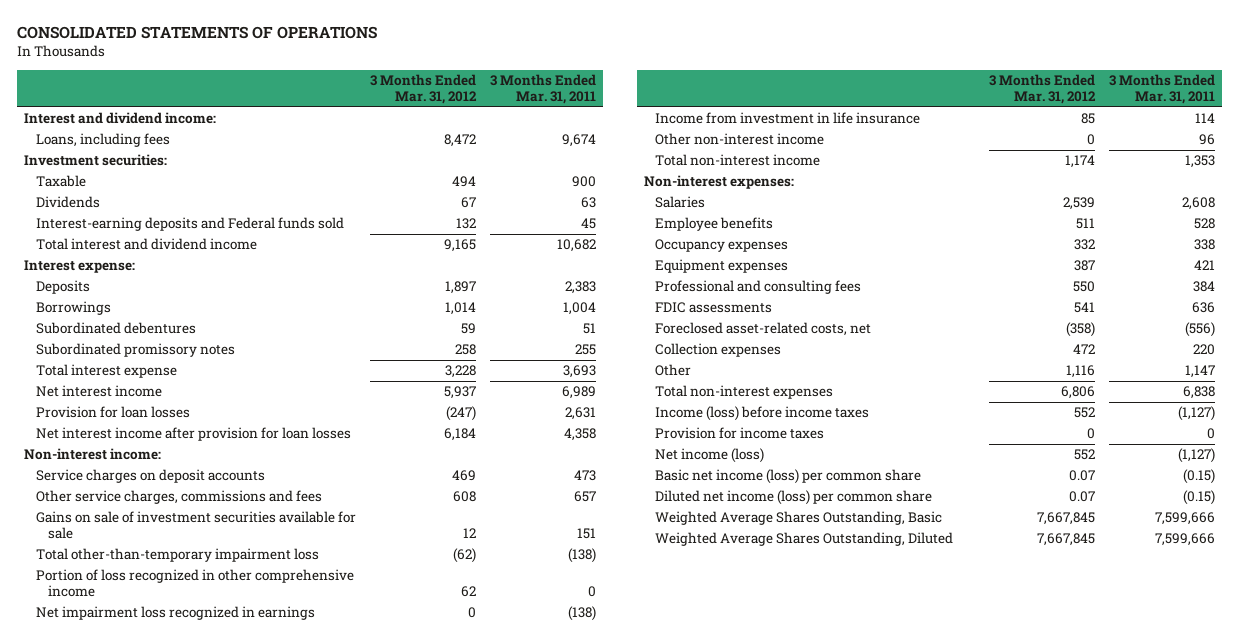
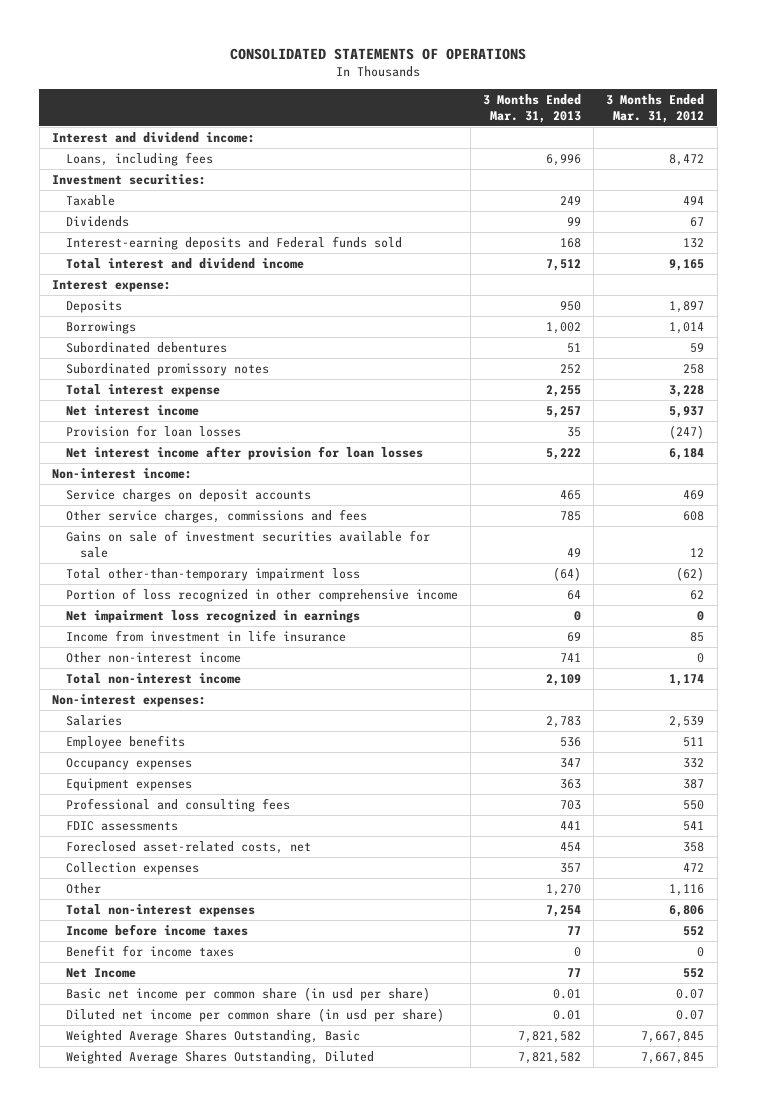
[489,74,596,105] 3 Months Ended Mar. 31, 2011 -> none
none -> [483,93,582,123] 3 Months Ended Mar. 31, 2013
[1066,322,1096,338] (358) -> [683,841,705,852] 358
[655,406,870,422] Income (loss) before income taxes -> [66,923,249,936] Income before income taxes
[655,427,825,440] Provision for income taxes -> [66,944,235,957] Benefit for income taxes
[655,448,765,464] Net income (loss) -> [66,967,137,978] Net Income
[655,469,922,485] Basic net income (loss) per common share -> [66,986,431,1001] Basic net income per common share (in usd per share)
[655,490,933,506] Diluted net income (loss) per common share -> [66,1007,445,1022] Diluted net income per common share (in usd per share)

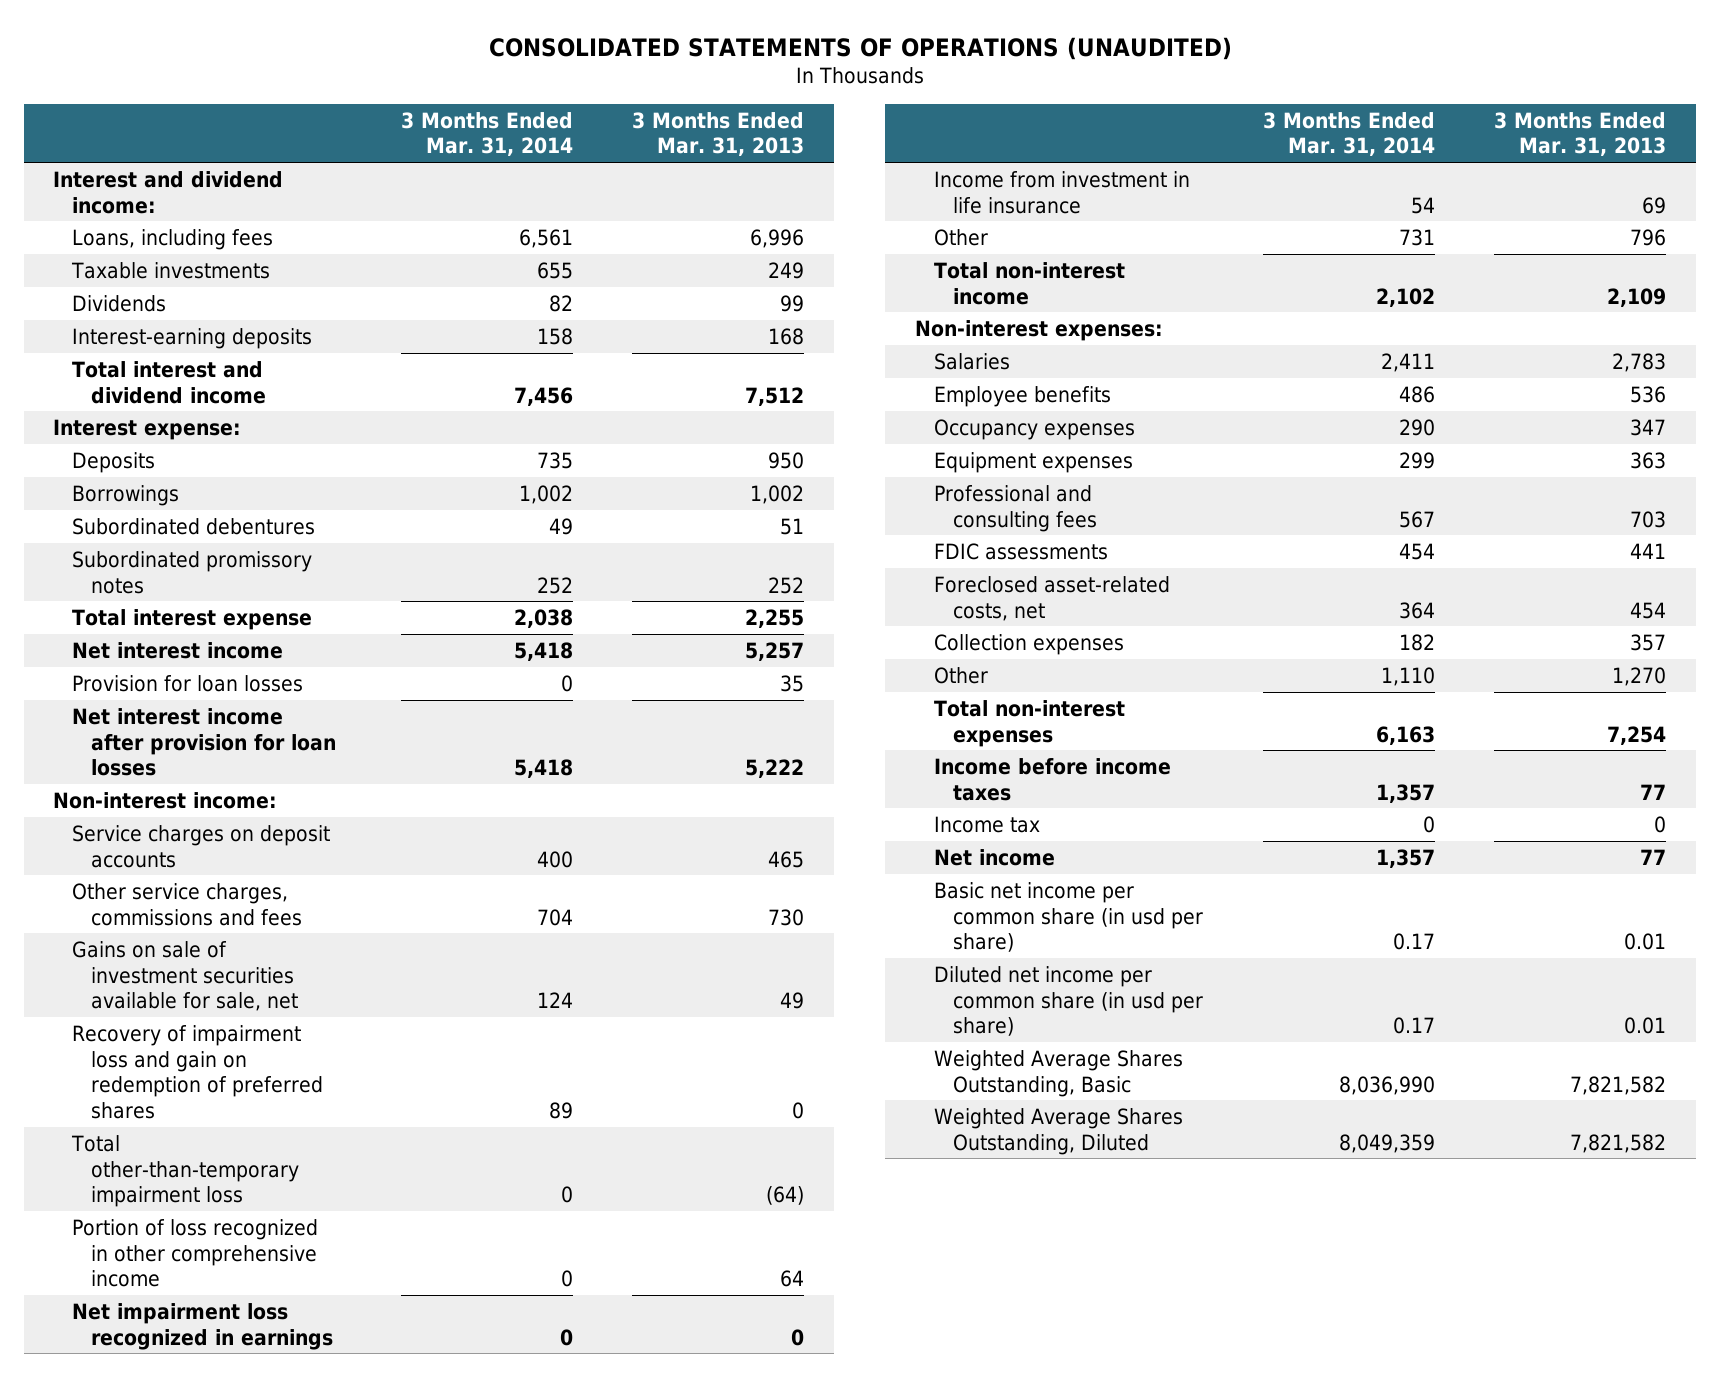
[230,48,527,61] CONSOLIDATED STATEMENTS OF OPERATIONS -> [488,36,1232,60] CONSOLIDATED STATEMENTS OF OPERATIONS (UNAUDITED)
[606,93,705,123] 3 Months Ended Mar. 31, 2012 -> none
none -> [400,111,573,157] 3 Months Ended Mar. 31, 2014
[52,173,207,185] Investment securities: -> none
[66,194,116,206] Taxable -> [71,261,271,279] Taxable investments
[66,235,403,250] Interest-earning deposits and Federal funds sold -> [72,327,313,349] Interest-earning deposits
[560,510,582,521] 785 -> [768,908,805,926] 730
[66,529,431,559] Gains on sale of investment securities available for sale -> [72,940,299,1012] Gains on sale of investment securities available for sale, net
none -> [72,1024,324,1120] Recovery of impairment loss and gain on redemption of preferred shares
[66,651,242,663] Other non-interest income -> [934,228,989,246] Other
[560,652,582,662] 741 -> [1630,228,1667,246] 796
[66,944,235,957] Benefit for income taxes -> [934,815,1041,833] Income tax
[66,967,137,978] Net Income -> [934,848,1056,866] Net income

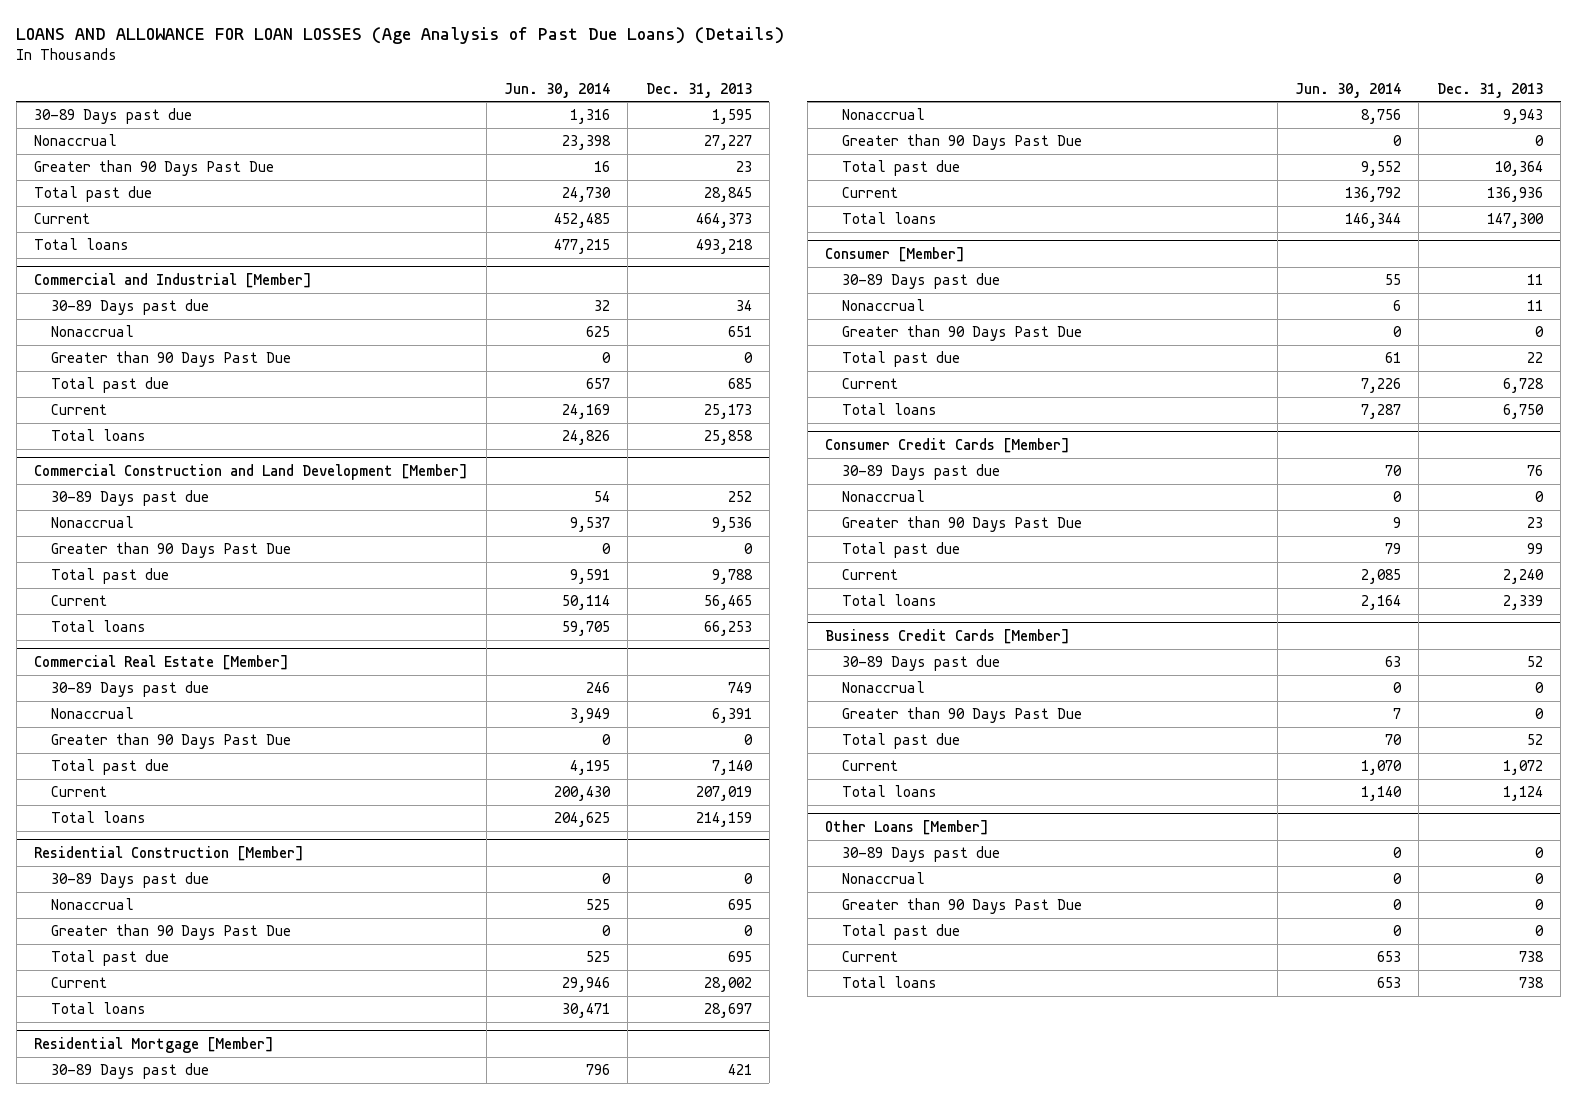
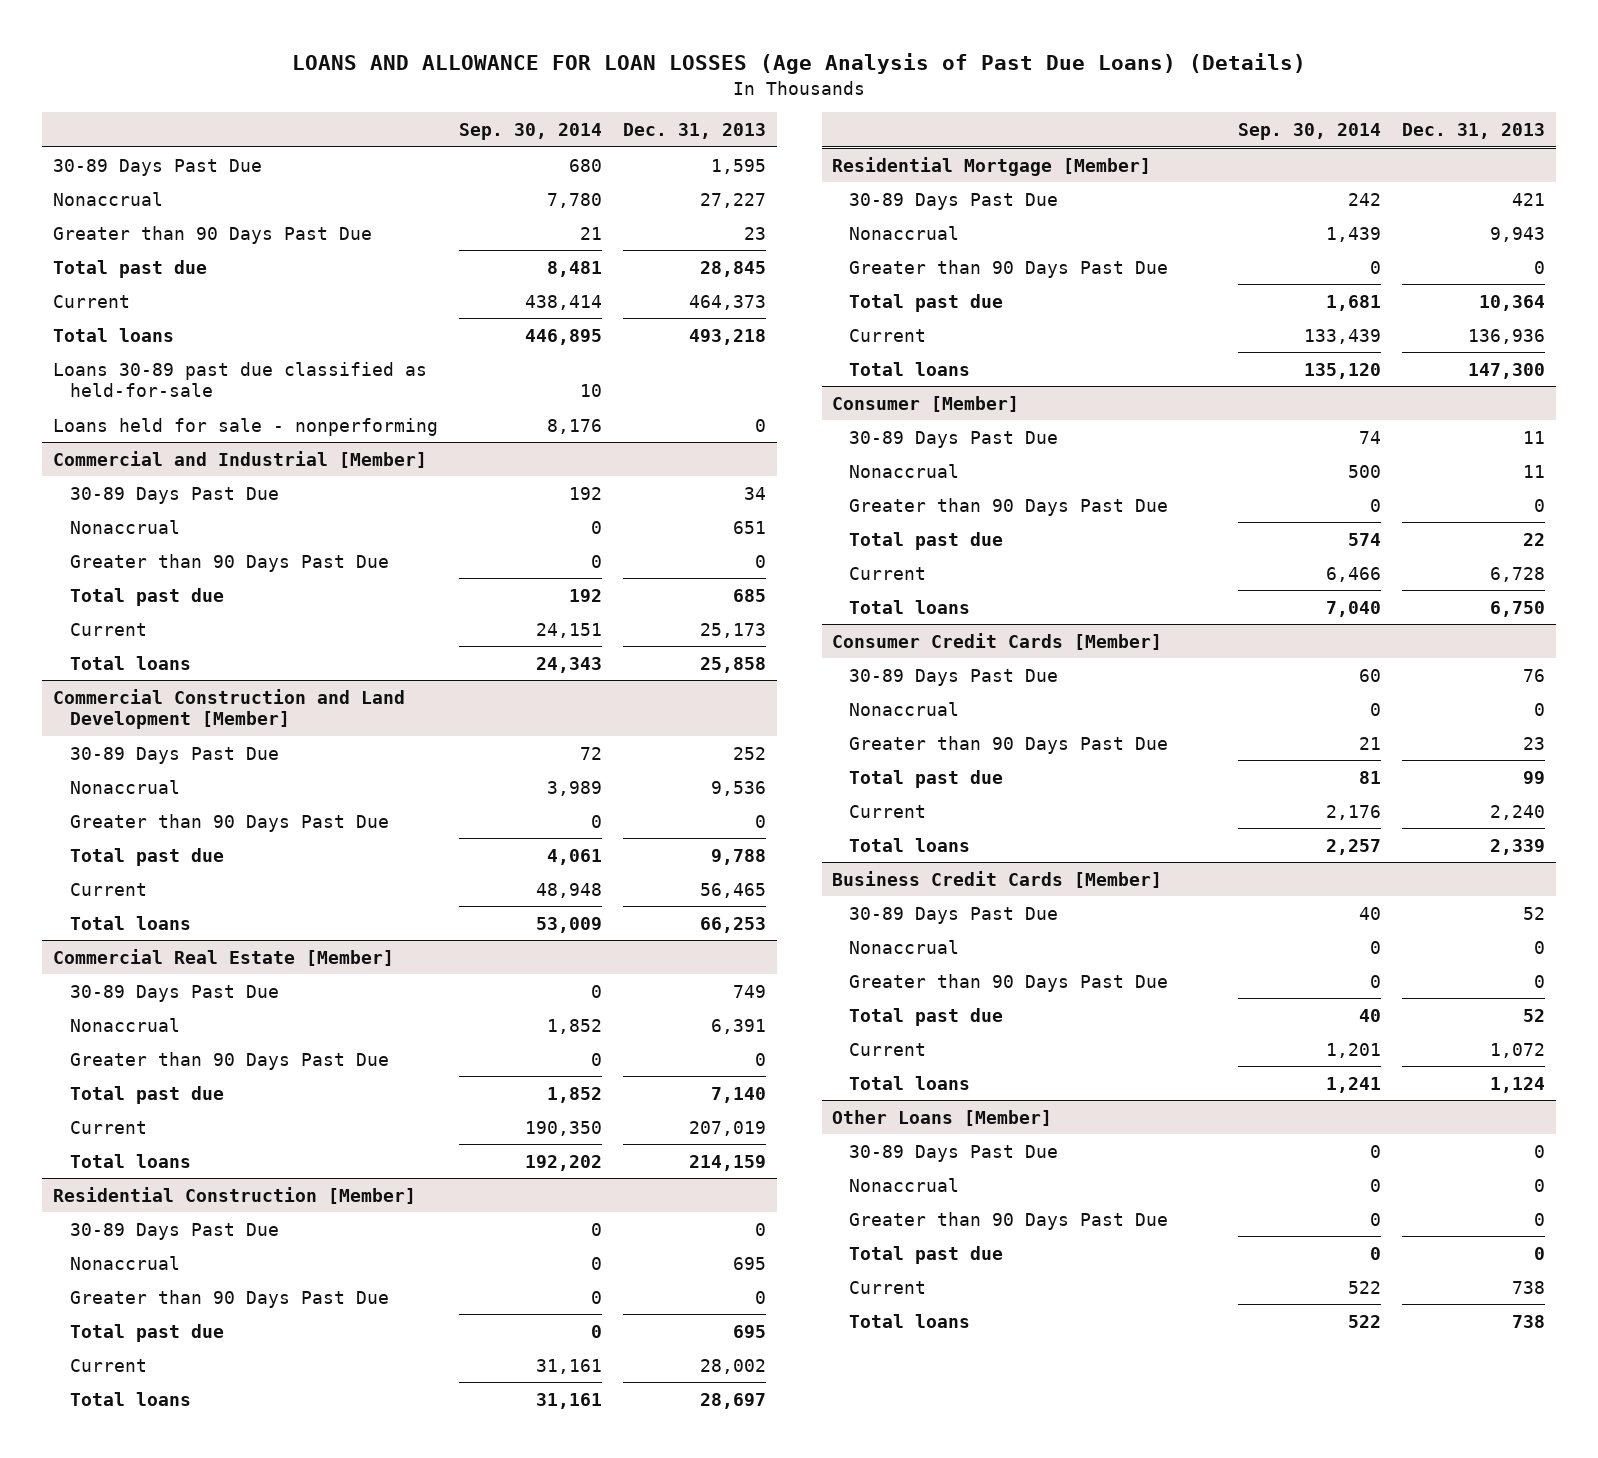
[503,82,610,98] Jun. 30, 2014 -> none
none -> [459,123,603,141] Sep. 30, 2014
[34,108,193,125] 30-89 Days past due -> [53,158,263,176] 30-89 Days Past Due
none -> [53,361,428,398] Loans 30-89 past due classified as held-for-sale
none -> [53,417,439,436] Loans held for sale - nonperforming
[50,299,209,316] 30-89 Days past due -> [69,486,279,504] 30-89 Days Past Due
[50,490,209,507] 30-89 Days past due -> [69,746,279,764] 30-89 Days Past Due
[50,681,209,698] 30-89 Days past due -> [69,984,279,1002] 30-89 Days Past Due
[50,872,209,889] 30-89 Days past due -> [69,1222,279,1240] 30-89 Days Past Due
[50,1063,209,1080] 30-89 Days past due -> [848,192,1058,210] 30-89 Days Past Due
[841,273,1000,290] 30-89 Days past due -> [848,430,1058,448] 30-89 Days Past Due
[841,464,1000,481] 30-89 Days past due -> [848,668,1058,686] 30-89 Days Past Due
[841,655,1000,672] 30-89 Days past due -> [848,906,1058,924] 30-89 Days Past Due
[841,846,1000,863] 30-89 Days past due -> [848,1144,1058,1162] 30-89 Days Past Due

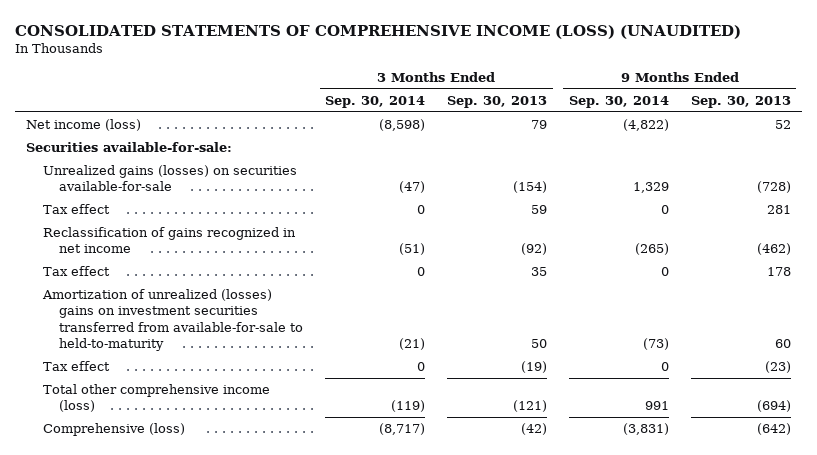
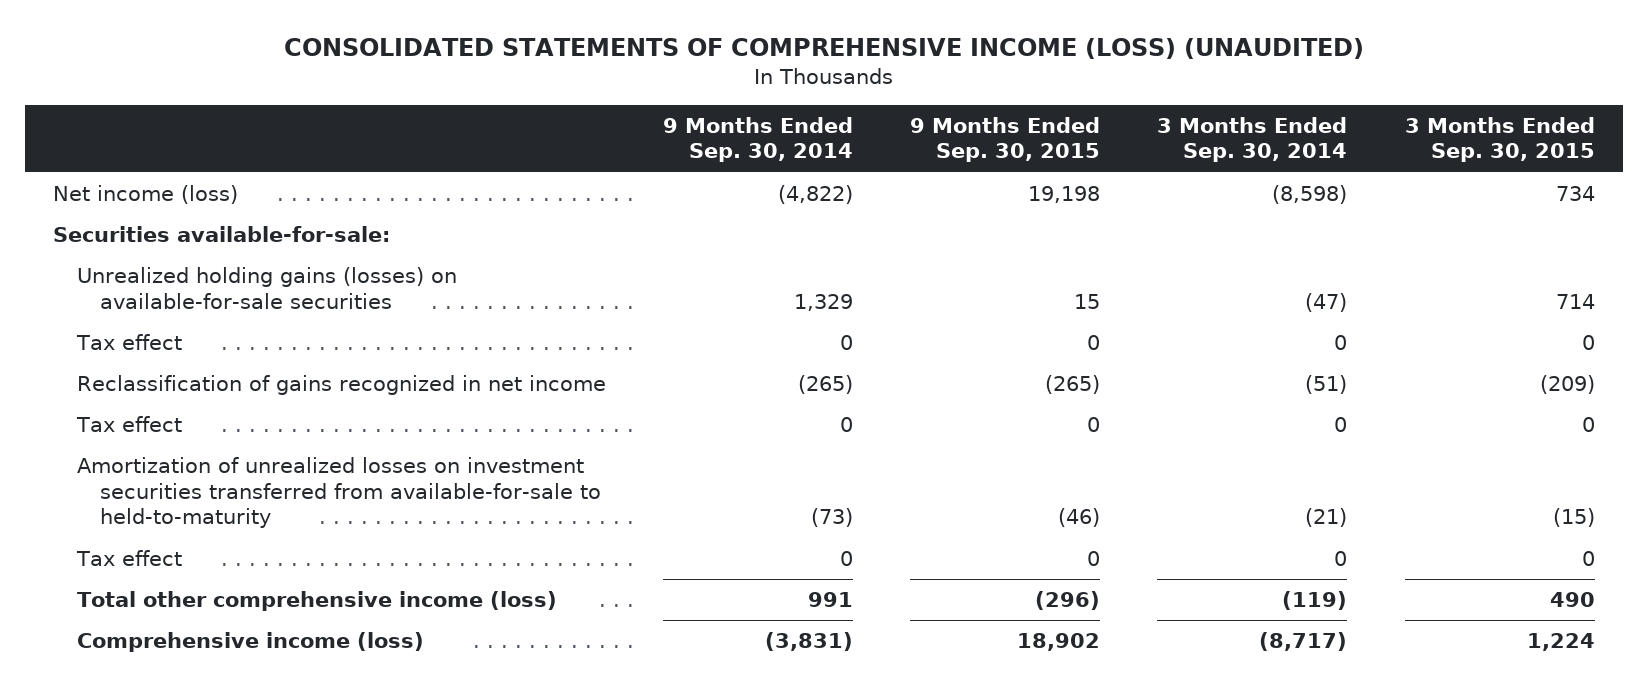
[447,96,548,109] Sep. 30, 2013 -> none
[690,96,791,109] Sep. 30, 2013 -> none
none -> [910,116,1101,163] 9 Months Ended Sep. 30, 2015
none -> [1404,116,1595,163] 3 Months Ended Sep. 30, 2015
[42,165,297,192] Unrealized gains (losses) on securities available-for-sale -> [76,267,457,309] Unrealized holding gains (losses) on available-for-sale securities
[41,289,304,351] Amortization of unrealized (losses) gains on investment securities transferred from available-for-sale to held-to-maturity -> [76,457,602,529] Amortization of unrealized losses on investment securities transferred from available-for-sale to held-to-maturity
[42,423,185,437] Comprehensive (loss) -> [76,632,424,653] Comprehensive income (loss)

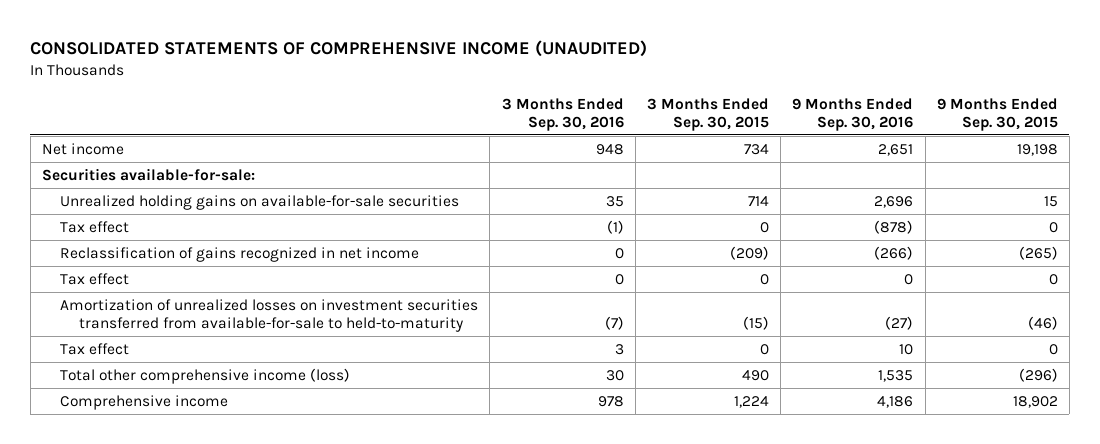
[283,38,1364,60] CONSOLIDATED STATEMENTS OF COMPREHENSIVE INCOME (LOSS) (UNAUDITED) -> [30,40,648,58] CONSOLIDATED STATEMENTS OF COMPREHENSIVE INCOME (UNAUDITED)
[662,116,853,163] 9 Months Ended Sep. 30, 2014 -> none
[1157,116,1348,163] 3 Months Ended Sep. 30, 2014 -> none
none -> [501,97,624,131] 3 Months Ended Sep. 30, 2016
none -> [792,97,914,131] 9 Months Ended Sep. 30, 2016
[53,185,239,205] Net income (loss) -> [41,142,124,155] Net income
[76,267,457,309] Unrealized holding gains (losses) on available-for-sale securities -> [60,194,460,210] Unrealized holding gains on available-for-sale securities
[76,632,424,653] Comprehensive income (loss) -> [60,394,229,410] Comprehensive income

